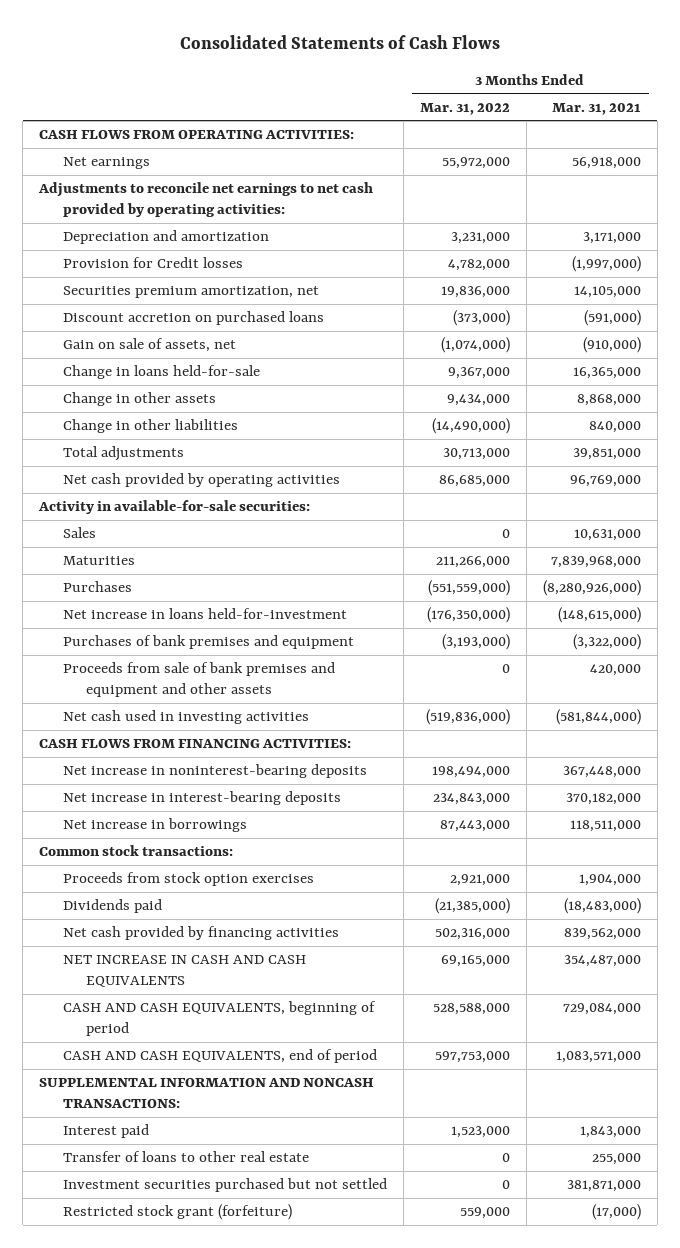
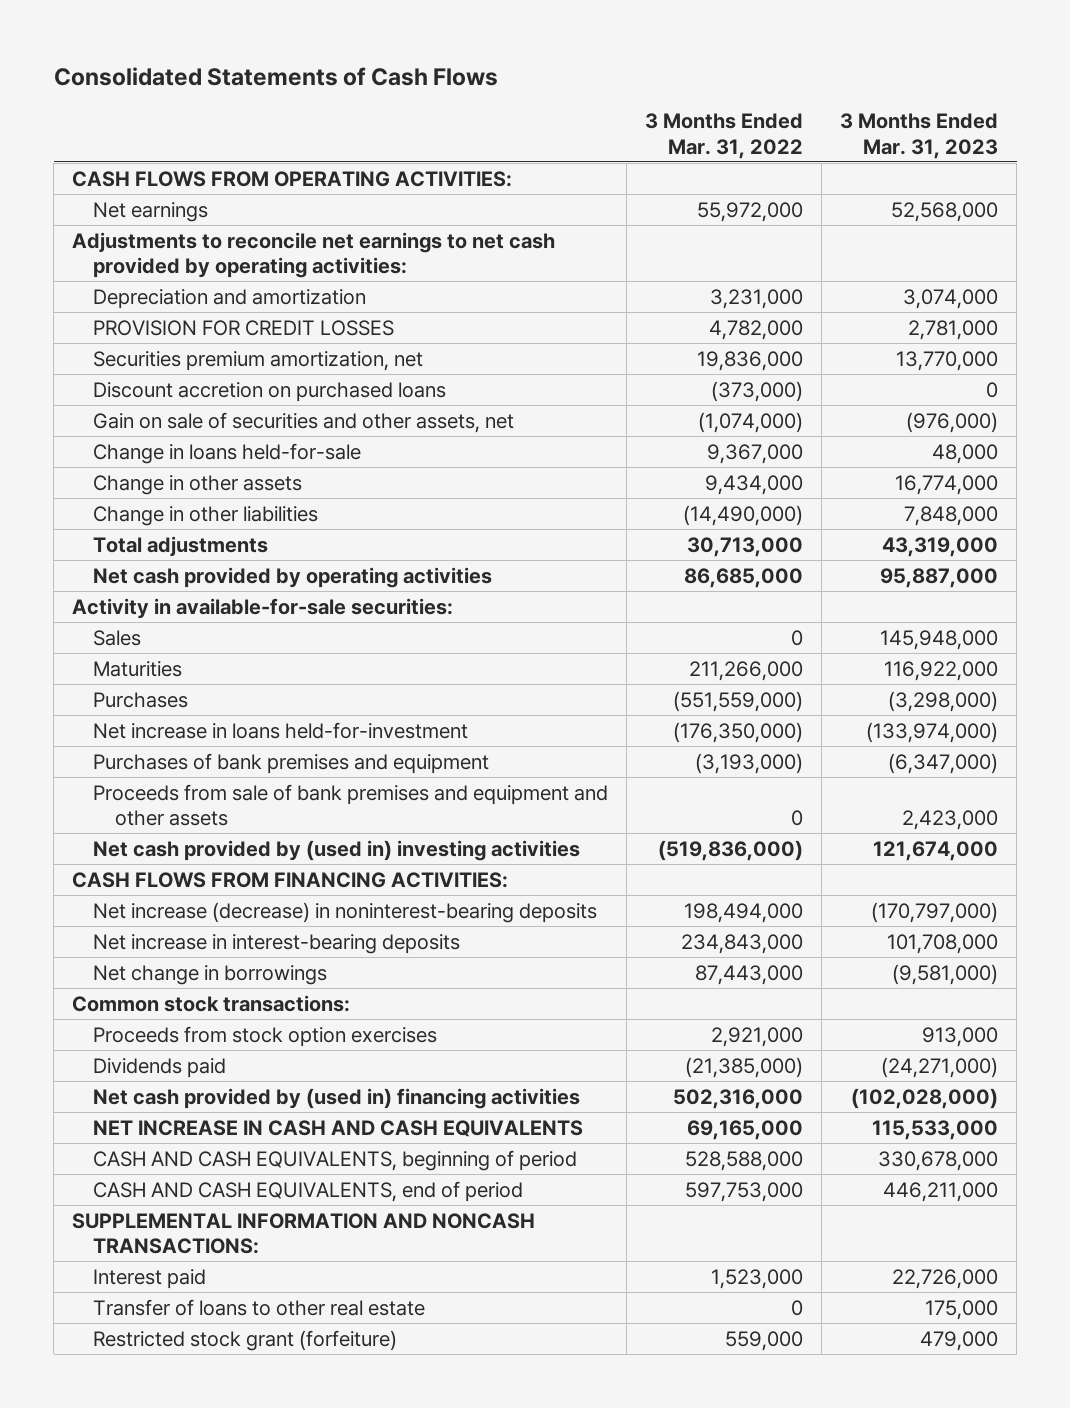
[551,102,641,115] Mar. 31, 2021 -> none
none -> [840,113,999,159] 3 Months Ended Mar. 31, 2023
[62,257,243,269] Provision for Credit losses -> [93,319,395,336] PROVISION FOR CREDIT LOSSES
[62,338,236,353] Gain on sale of assets, net -> [93,411,515,433] Gain on sale of securities and other assets, net
[62,710,309,725] Net cash used in investing activities -> [93,839,581,861] Net cash provided by (used in) investing activities
[62,764,367,779] Net increase in noninterest-bearing deposits -> [93,901,598,923] Net increase (decrease) in noninterest-bearing deposits
[62,818,247,833] Net increase in borrowings -> [93,964,328,985] Net change in borrowings
[62,926,339,941] Net cash provided by financing activities -> [93,1087,581,1109] Net cash provided by (used in) financing activities
[62,1178,387,1193] Investment securities purchased but not settled -> none

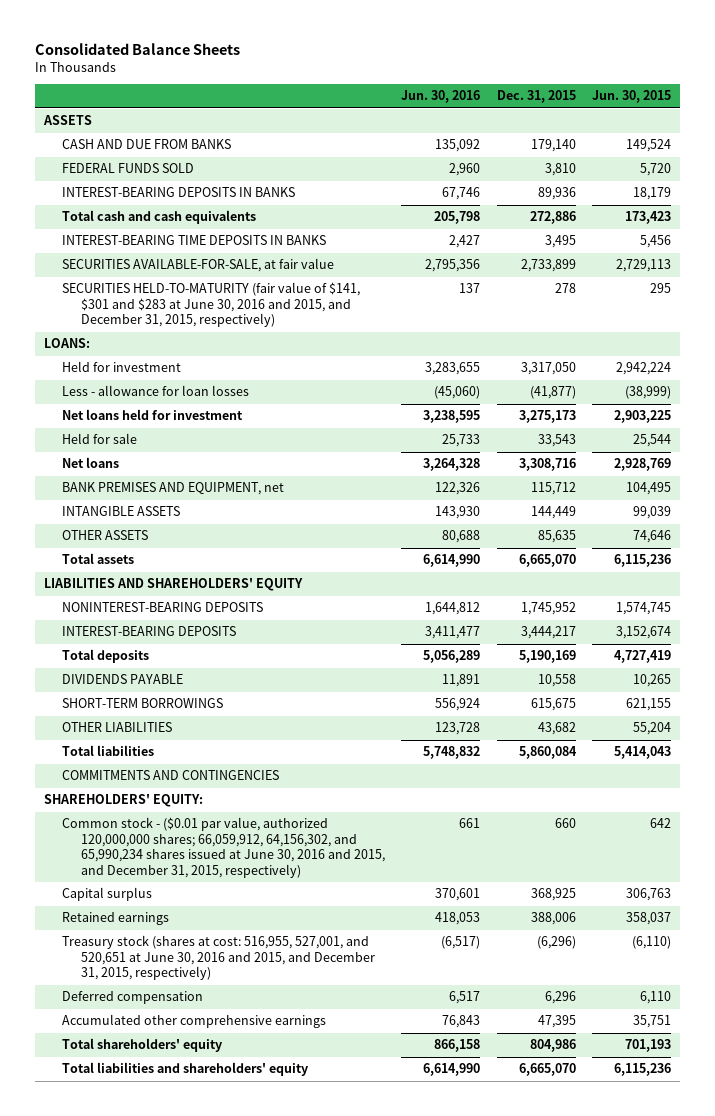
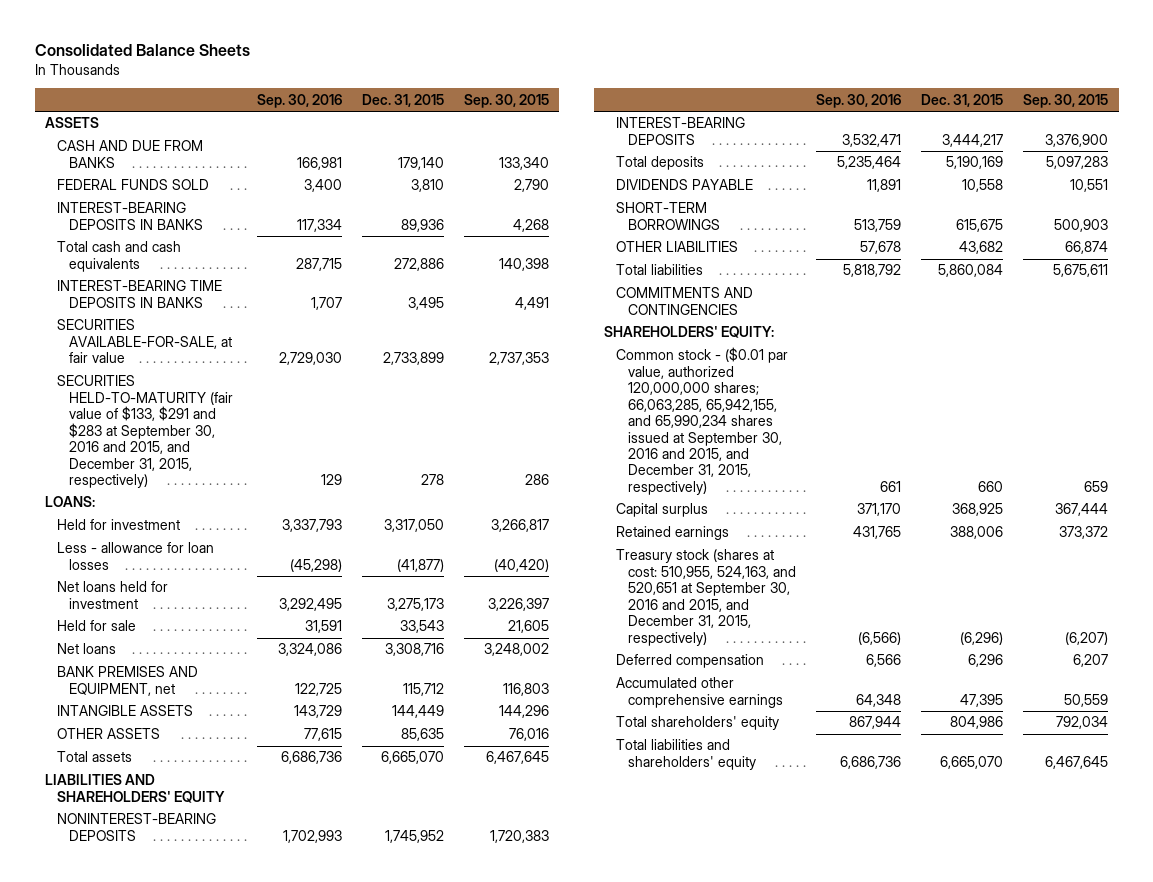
[401,90,481,104] Jun. 30, 2016 -> none
[592,90,672,104] Jun. 30, 2015 -> none
none -> [256,93,342,108] Sep. 30, 2016
none -> [464,93,550,108] Sep. 30, 2015
[62,282,361,328] SECURITIES HELD-TO-MATURITY (fair value of $141, $301 and $283 at June 30, 2016 and 2015, and December 31, 2015, respectively) -> [56,375,233,489] SECURITIES HELD-TO-MATURITY (fair value of $133, $291 and $283 at September 30, 2016 and 2015, and December 31, 2015, respectively)
[62,817,385,878] Common stock - ($0.01 par value, authorized 120,000,000 shares; 66,059,912, 64,156,302, and 65,990,234 shares issued at June 30, 2016 and 2015, and December 31, 2015, respectively) -> [615,347,788,495] Common stock - ($0.01 par value, authorized 120,000,000 shares; 66,063,285, 65,942,155, and 65,990,234 shares issued at September 30, 2016 and 2015, and December 31, 2015, respectively)
[62,935,375,981] Treasury stock (shares at cost: 516,955, 527,001, and 520,651 at June 30, 2016 and 2015, and December 31, 2015, respectively) -> [615,549,796,646] Treasury stock (shares at cost: 510,955, 524,163, and 520,651 at September 30, 2016 and 2015, and December 31, 2015, respectively)

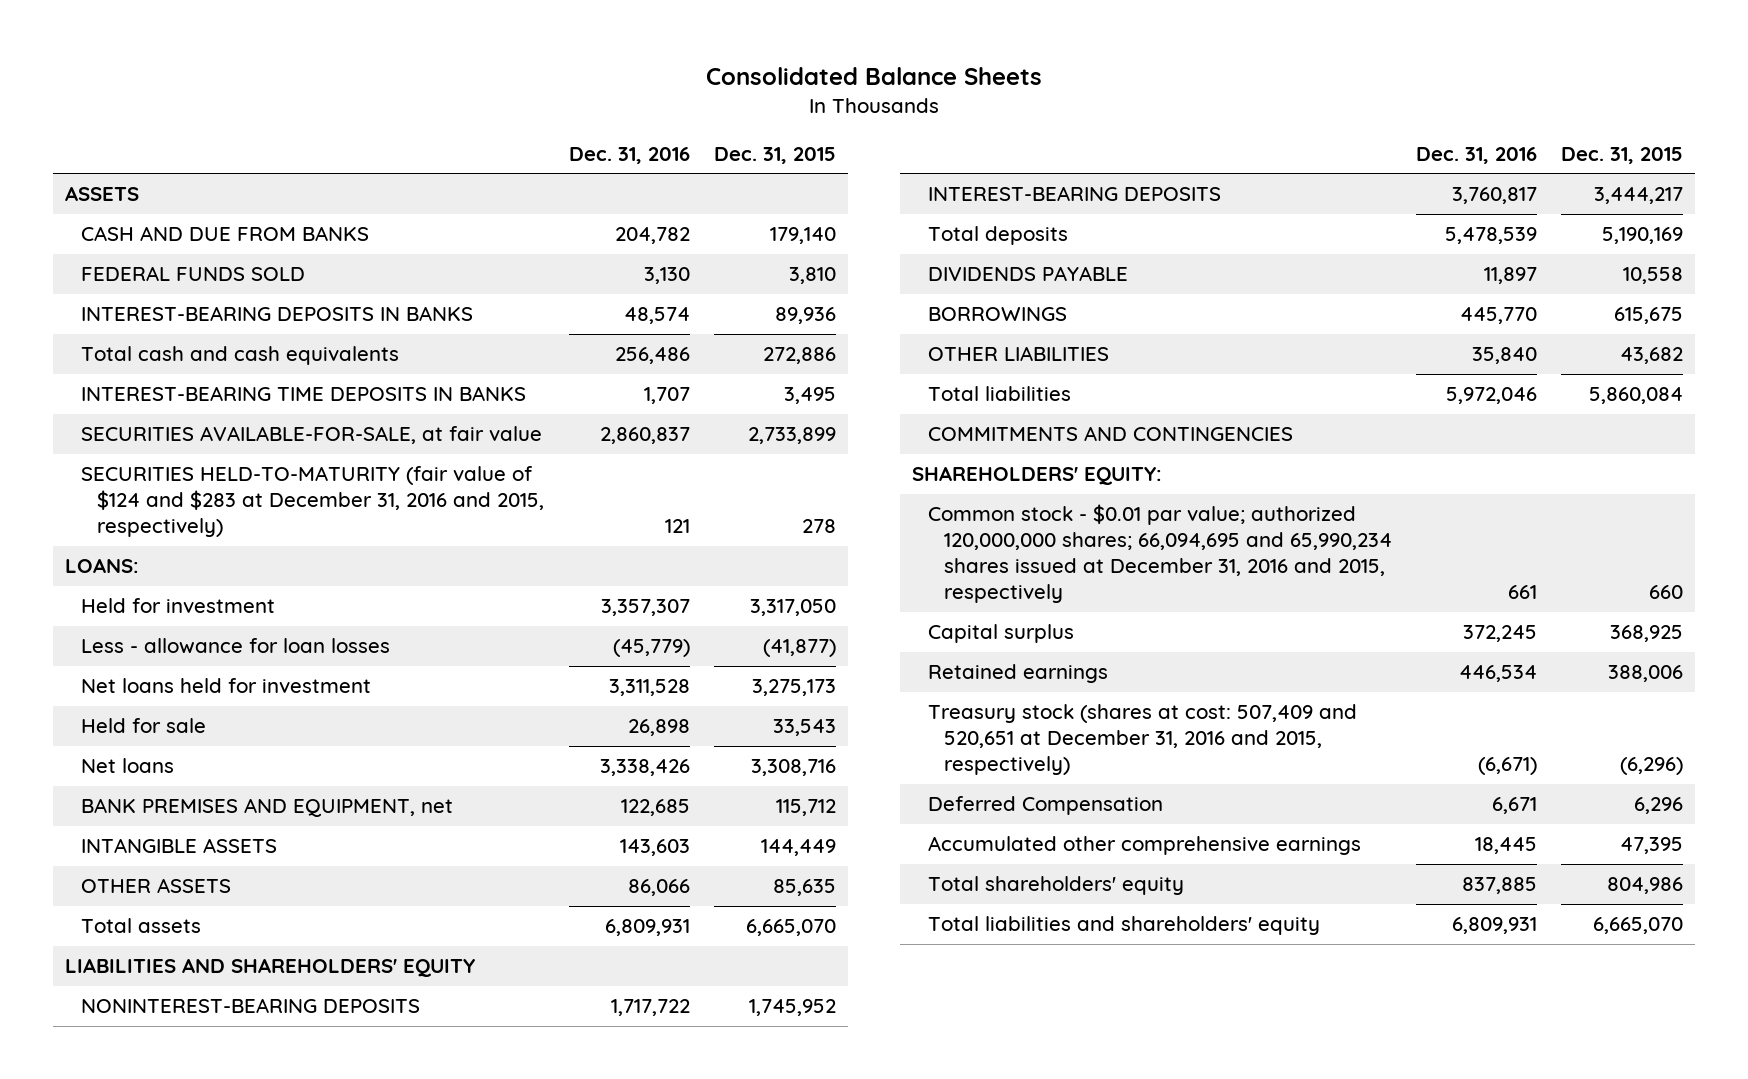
[256,93,342,108] Sep. 30, 2016 -> none
[464,93,550,108] Sep. 30, 2015 -> none
none -> [569,146,691,164] Dec. 31, 2016
[56,375,233,489] SECURITIES HELD-TO-MATURITY (fair value of $133, $291 and $283 at September 30, 2016 and 2015, and December 31, 2015, respectively) -> [81,466,545,538] SECURITIES HELD-TO-MATURITY (fair value of $124 and $283 at December 31, 2016 and 2015, respectively)
[615,202,720,230] SHORT-TERM BORROWINGS -> [928,307,1068,322] BORROWINGS
[615,347,788,495] Common stock - ($0.01 par value, authorized 120,000,000 shares; 66,063,285, 65,942,155, and 65,990,234 shares issued at September 30, 2016 and 2015, and December 31, 2015, respectively) -> [928,504,1393,604] Common stock - $0.01 par value; authorized 120,000,000 shares; 66,094,695 and 65,990,234 shares issued at December 31, 2016 and 2015, respectively
[615,549,796,646] Treasury stock (shares at cost: 510,955, 524,163, and 520,651 at September 30, 2016 and 2015, and December 31, 2015, respectively) -> [928,704,1358,776] Treasury stock (shares at cost: 507,409 and 520,651 at December 31, 2016 and 2015, respectively)
[615,654,764,669] Deferred compensation -> [928,796,1164,816] Deferred Compensation

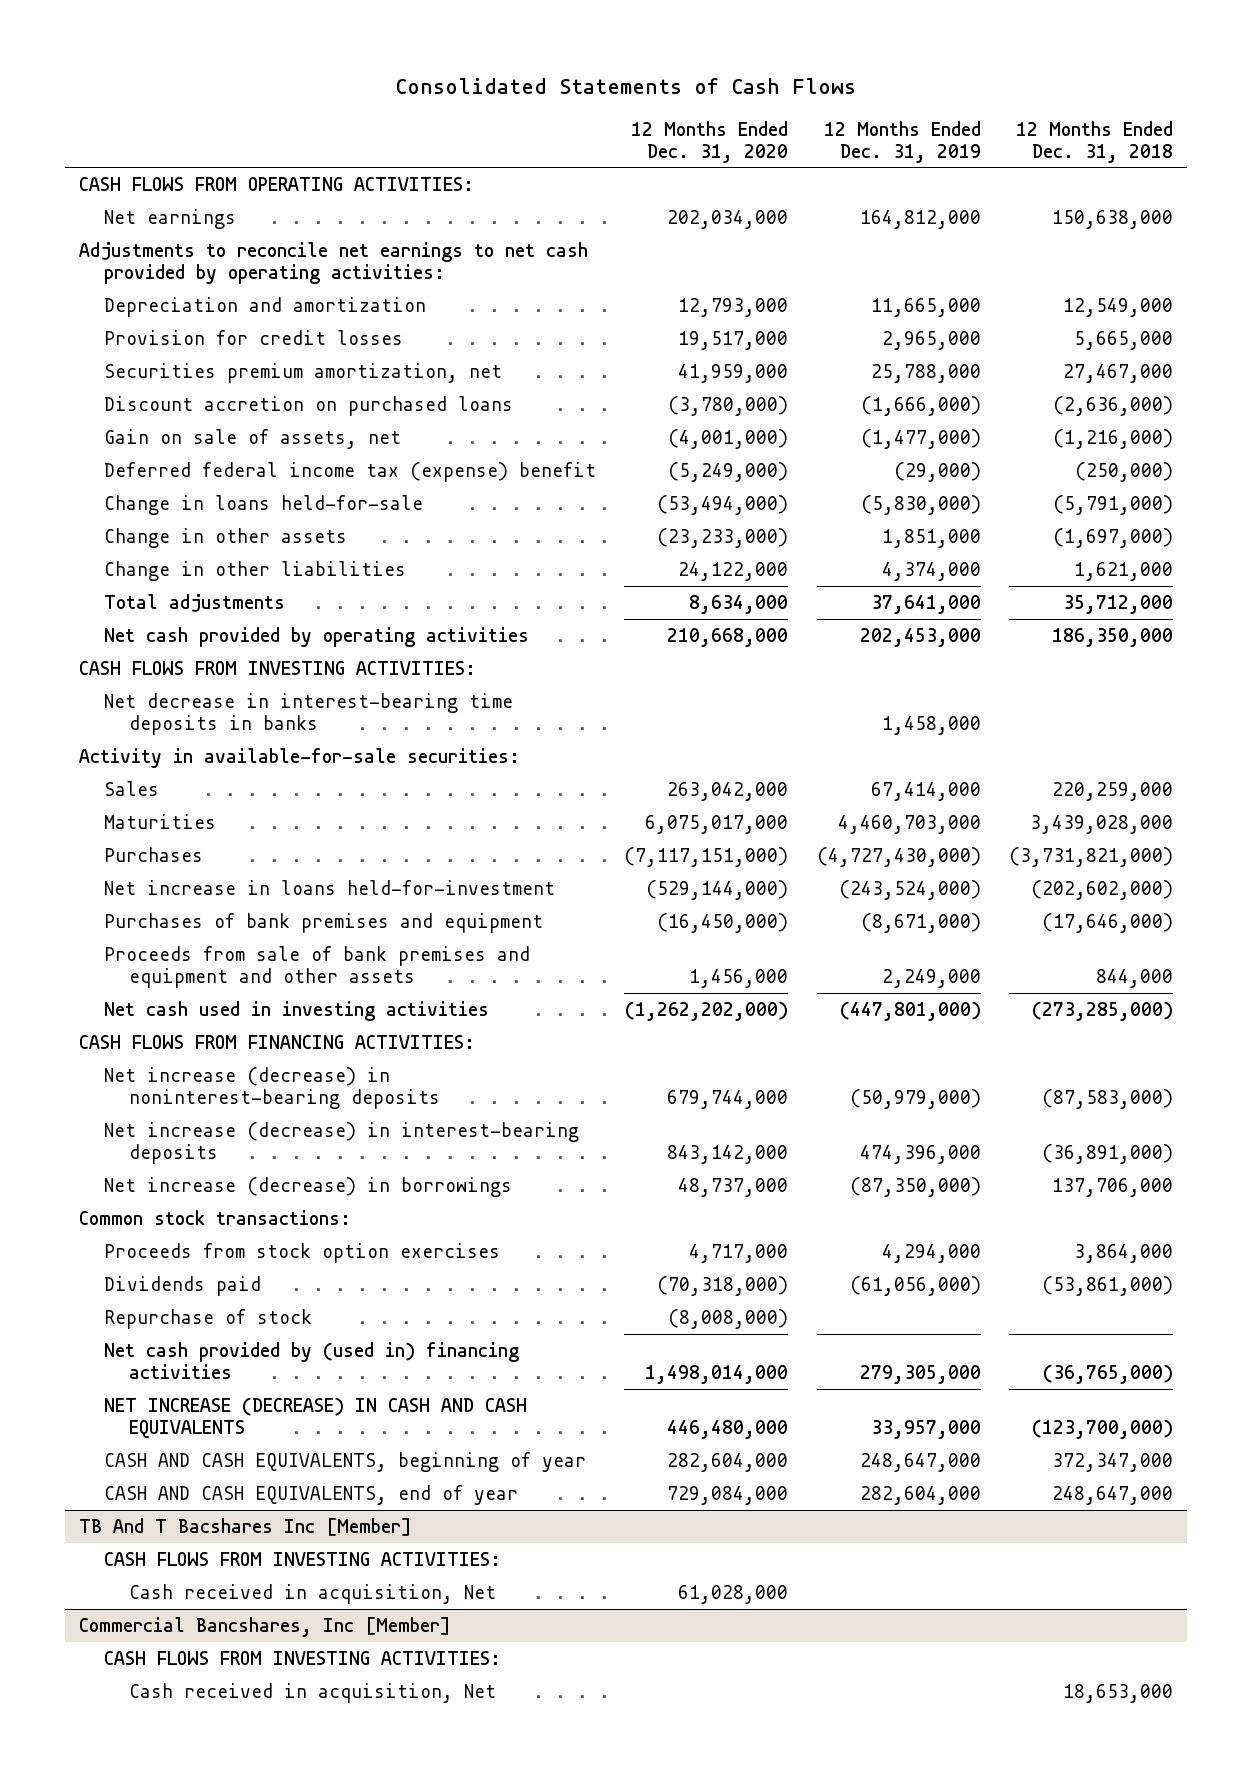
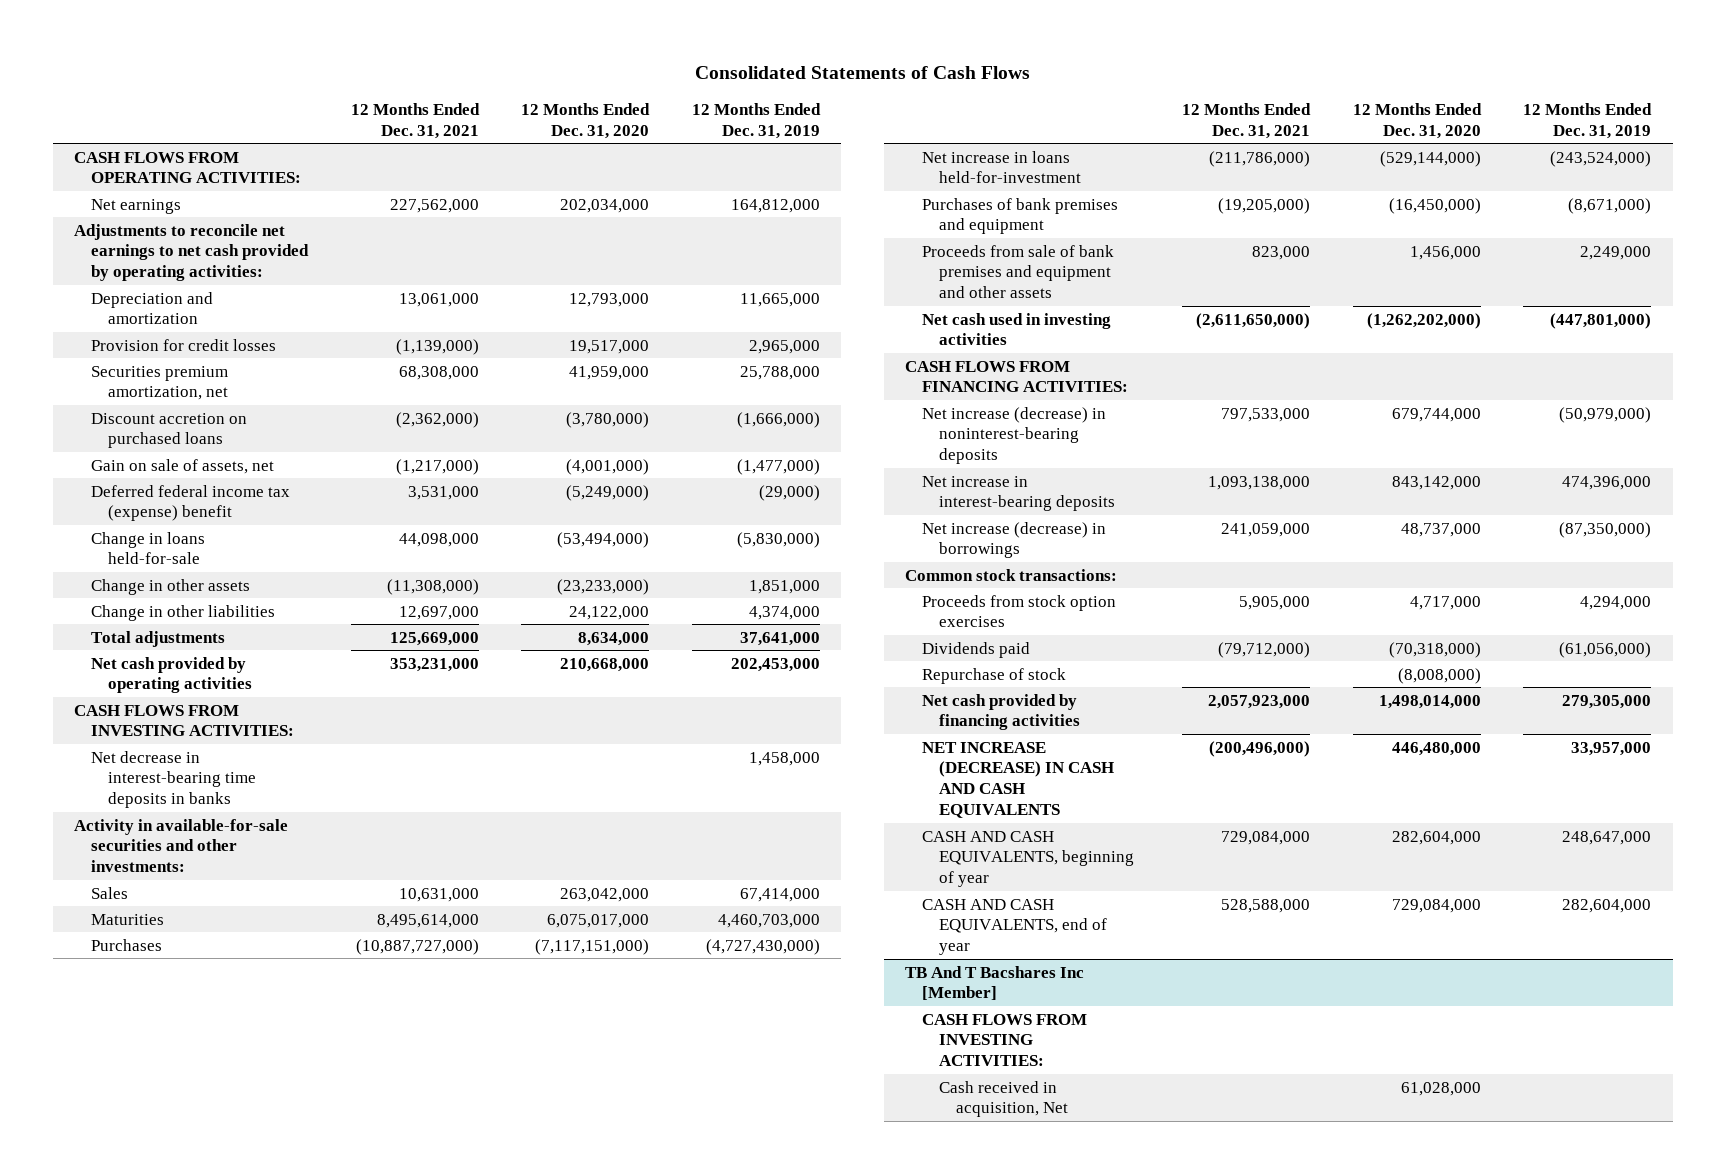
[1015,120,1173,163] 12 Months Ended Dec. 31, 2018 -> none
none -> [350,103,480,139] 12 Months Ended Dec. 31, 2021
[78,747,520,768] Activity in available-for-sale securities: -> [74,818,289,873] Activity in available-for-sale securities and other investments:
[103,1121,579,1164] Net increase (decrease) in interest-bearing deposits -> [922,475,1115,512] Net increase in interest-bearing deposits
[103,1341,519,1379] Net cash provided by (used in) financing activities -> [922,693,1080,731] Net cash provided by financing activities
[78,1616,451,1637] Commercial Bancshares, Inc [Member] -> none
[103,1650,501,1665] CASH FLOWS FROM INVESTING ACTIVITIES: -> none
[128,1682,496,1703] Cash received in acquisition, Net -> none

